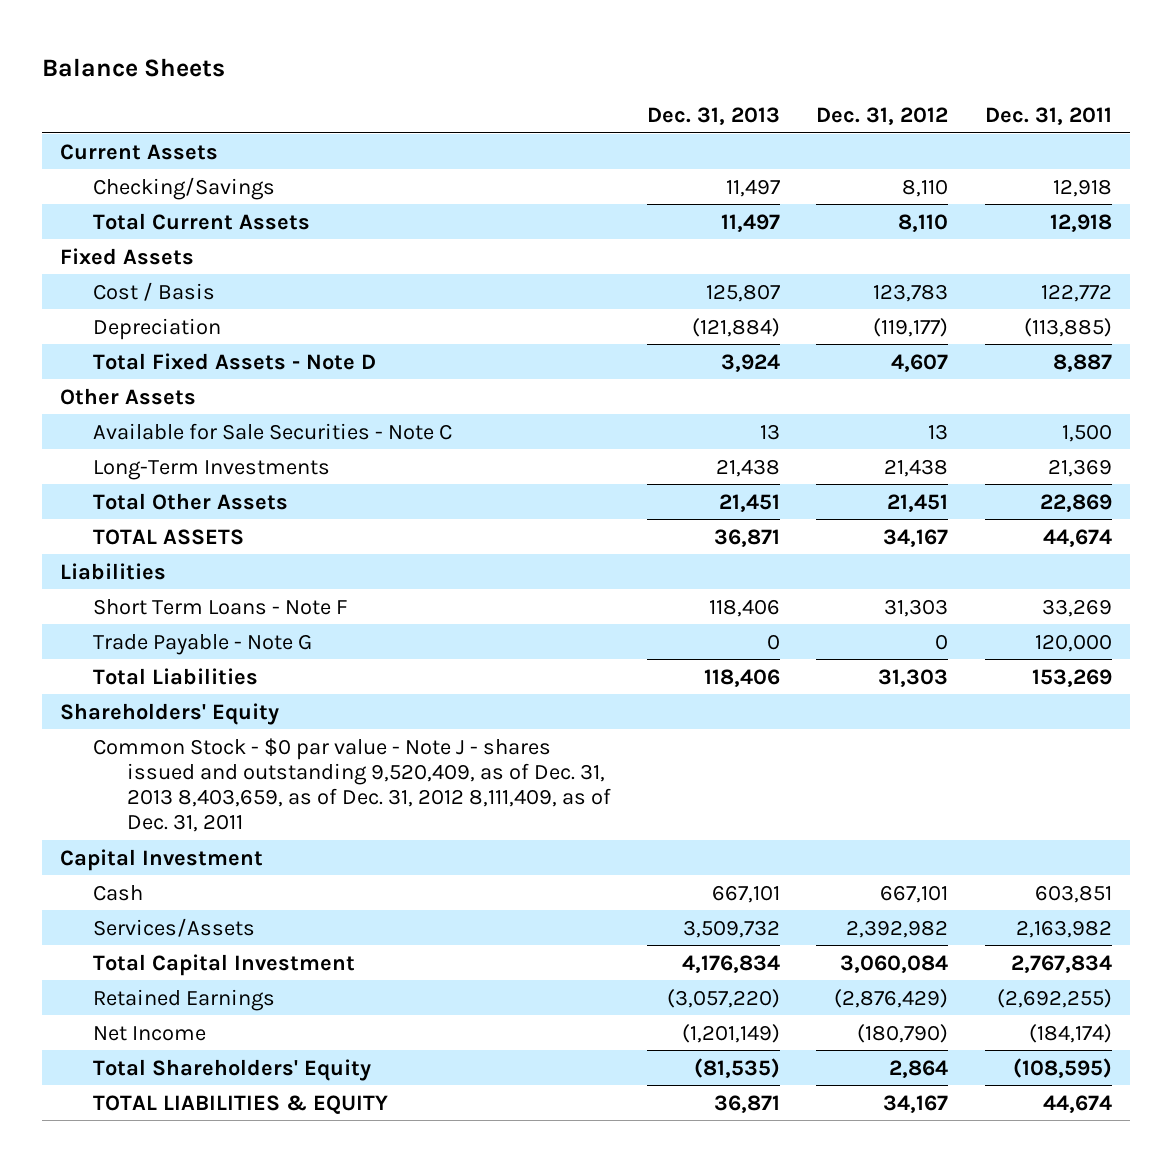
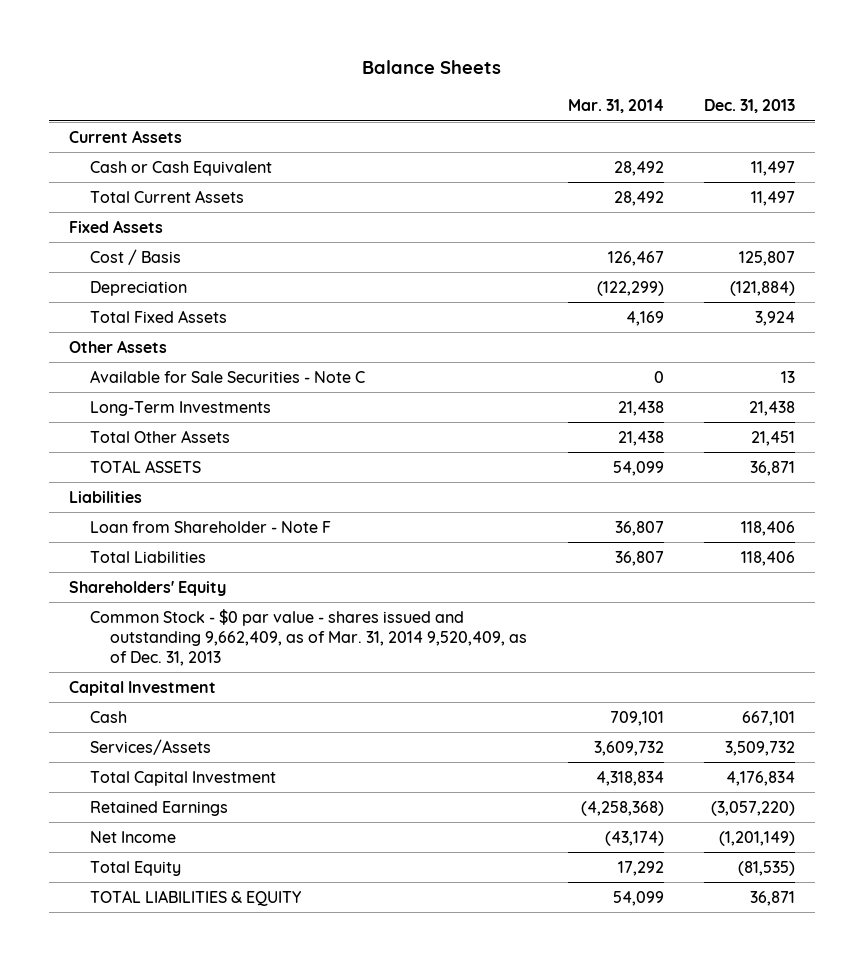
[816,107,949,126] Dec. 31, 2012 -> none
[984,107,1112,126] Dec. 31, 2011 -> none
none -> [567,99,664,114] Mar. 31, 2014
[93,176,276,200] Checking/Savings -> [89,160,272,176] Cash or Cash Equivalent
[93,352,377,370] Total Fixed Assets - Note D -> [89,309,227,323] Total Fixed Assets
[93,633,313,655] Trade Payable - Note G -> none
[93,598,349,615] Short Term Loans - Note F -> [89,520,331,533] Loan from Shareholder - Note F
[93,737,611,833] Common Stock - $0 par value - Note J - shares issued and outstanding 9,520,409, as of Dec. 31, 2013 8,403,659, as of Dec. 31, 2012 8,111,409, as of Dec. 31, 2011 -> [89,608,528,666] Common Stock - $0 par value - shares issued and outstanding 9,662,409, as of Mar. 31, 2014 9,520,409, as of Dec. 31, 2013
[93,1058,372,1081] Total Shareholders' Equity -> [89,860,181,876] Total Equity

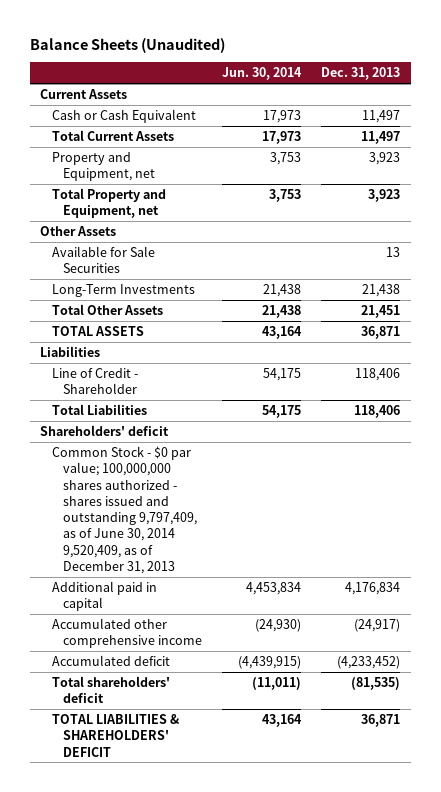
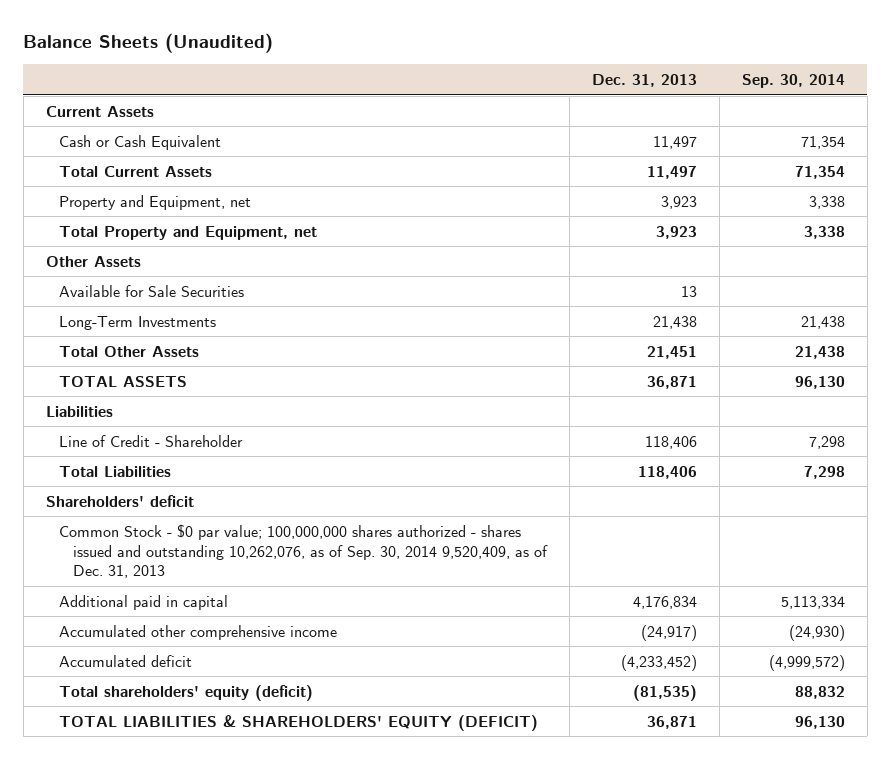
[222,67,303,81] Jun. 30, 2014 -> none
none -> [741,73,845,88] Sep. 30, 2014
[51,446,198,574] Common Stock - $0 par value; 100,000,000 shares authorized - shares issued and outstanding 9,797,409, as of June 30, 2014 9,520,409, as of December 31, 2013 -> [59,523,548,579] Common Stock - $0 par value; 100,000,000 shares authorized - shares issued and outstanding 10,262,076, as of Sep. 30, 2014 9,520,409, as of Dec. 31, 2013
[51,676,170,704] Total shareholders' deficit -> [59,684,314,701] Total shareholders' equity (deficit)
[51,714,179,757] TOTAL LIABILITIES & SHAREHOLDERS' DEFICIT -> [59,714,539,731] TOTAL LIABILITIES & SHAREHOLDERS' EQUITY (DEFICIT)

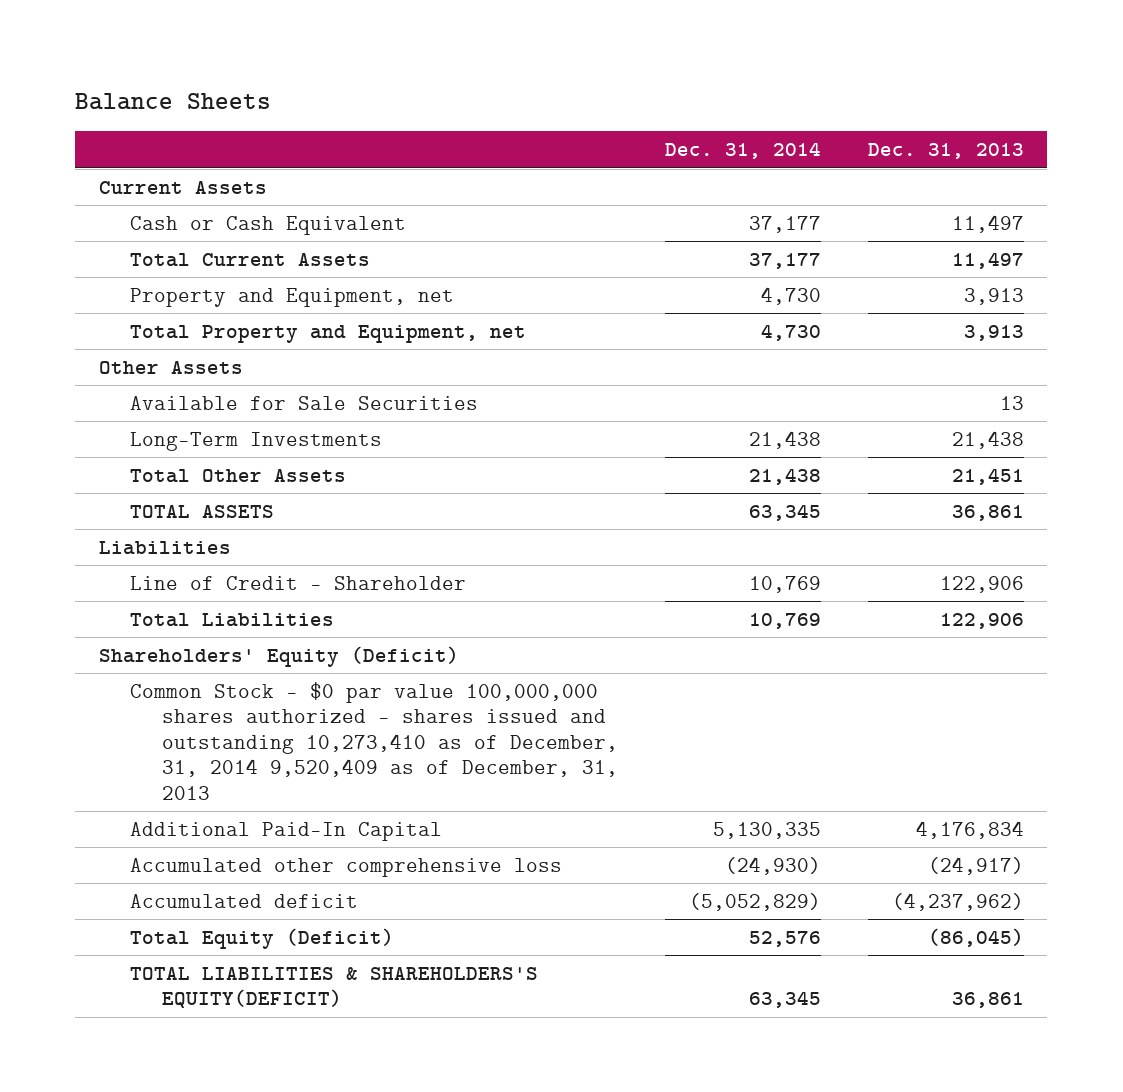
[23,33,274,54] Balance Sheets (Unaudited) -> [75,93,272,111] Balance Sheets
[741,73,845,88] Sep. 30, 2014 -> none
none -> [665,142,822,160] Dec. 31, 2014
[660,195,697,209] 3,923 -> [963,287,1024,305] 3,913
[655,225,697,239] 3,923 -> [963,324,1024,341] 3,913
[646,375,697,389] 36,871 -> [951,504,1024,521] 36,861
[644,435,697,449] 118,406 -> [939,575,1024,593] 122,906
[637,465,697,479] 118,406 -> [939,612,1024,629] 122,906
[45,494,194,507] Shareholders' deficit -> [98,645,459,667] Shareholders' Equity (Deficit)
[59,523,548,579] Common Stock - $0 par value; 100,000,000 shares authorized - shares issued and outstanding 10,262,076, as of Sep. 30, 2014 9,520,409, as of Dec. 31, 2013 -> [130,681,619,800] Common Stock - $0 par value 100,000,000 shares authorized - shares issued and outstanding 10,273,410 as of December, 31, 2014 9,520,409 as of December, 31, 2013
[59,594,229,610] Additional paid in capital -> [130,821,443,841] Additional Paid-In Capital
[59,624,338,640] Accumulated other comprehensive income -> [130,857,563,877] Accumulated other comprehensive loss
[620,654,697,671] (4,233,452) -> [891,892,1024,911] (4,237,962)
[59,684,314,701] Total shareholders' equity (deficit) -> [130,927,395,949] Total Equity (Deficit)
[632,684,697,701] (81,535) -> [927,927,1024,947] (86,045)
[59,714,539,731] TOTAL LIABILITIES & SHAREHOLDERS' EQUITY (DEFICIT) -> [130,966,539,1009] TOTAL LIABILITIES & SHAREHOLDERS'S EQUITY(DEFICIT)
[646,715,697,729] 36,871 -> [951,992,1024,1009] 36,861

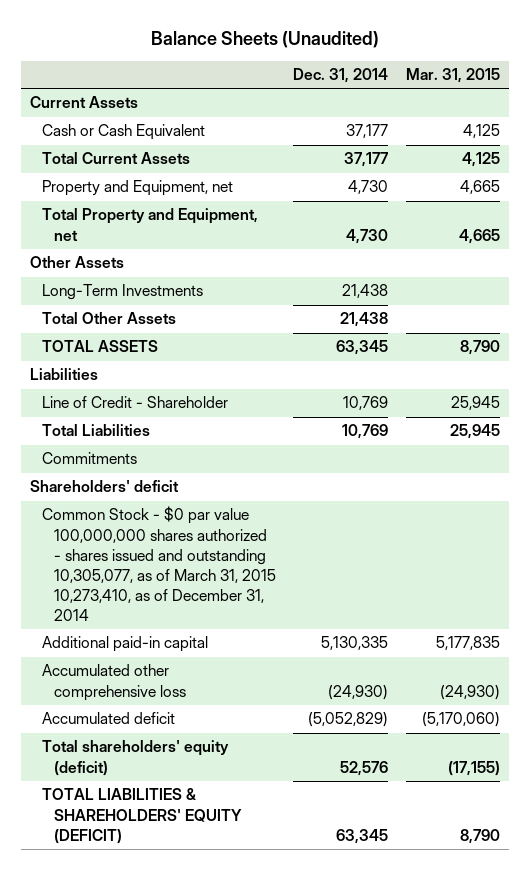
[75,93,272,111] Balance Sheets -> [150,31,379,49] Balance Sheets (Unaudited)
[867,143,1024,160] Dec. 31, 2013 -> none
none -> [405,68,500,84] Mar. 31, 2015
[130,395,479,410] Available for Sale Securities -> none
none -> [41,452,137,465] Commitments
[98,645,459,667] Shareholders' Equity (Deficit) -> [29,480,179,493] Shareholders' deficit
[130,681,619,800] Common Stock - $0 par value 100,000,000 shares authorized - shares issued and outstanding 10,273,410 as of December, 31, 2014 9,520,409 as of December, 31, 2013 -> [41,506,276,621] Common Stock - $0 par value 100,000,000 shares authorized - shares issued and outstanding 10,305,077, as of March 31, 2015 10,273,410, as of December 31, 2014
[130,821,443,841] Additional Paid-In Capital -> [41,636,208,653] Additional paid-in capital
[130,927,395,949] Total Equity (Deficit) -> [41,740,229,776] Total shareholders' equity (deficit)
[130,966,539,1009] TOTAL LIABILITIES & SHAREHOLDERS'S EQUITY(DEFICIT) -> [41,788,242,844] TOTAL LIABILITIES & SHAREHOLDERS' EQUITY (DEFICIT)

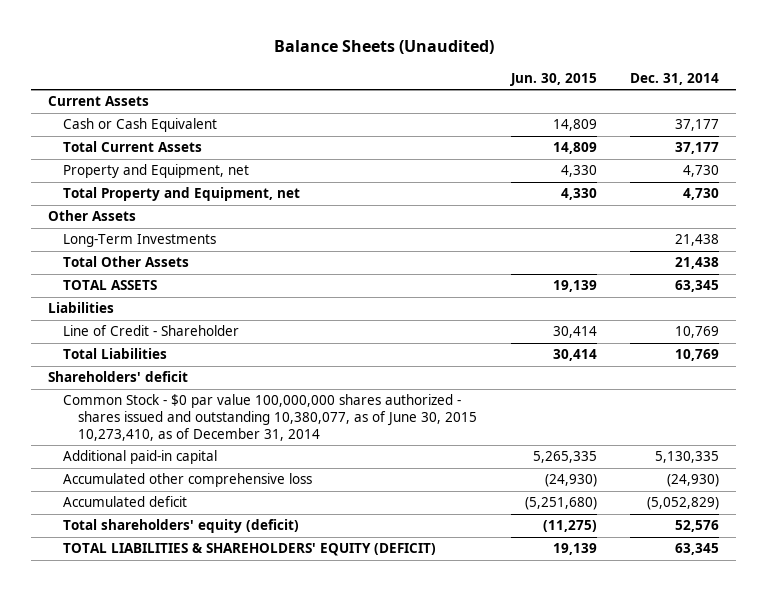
[405,68,500,84] Mar. 31, 2015 -> none
none -> [509,72,597,86] Jun. 30, 2015
[41,452,137,465] Commitments -> none
[41,506,276,621] Common Stock - $0 par value 100,000,000 shares authorized - shares issued and outstanding 10,305,077, as of March 31, 2015 10,273,410, as of December 31, 2014 -> [62,394,477,441] Common Stock - $0 par value 100,000,000 shares authorized - shares issued and outstanding 10,380,077, as of June 30, 2015 10,273,410, as of December 31, 2014

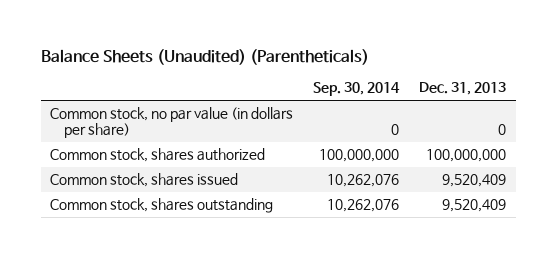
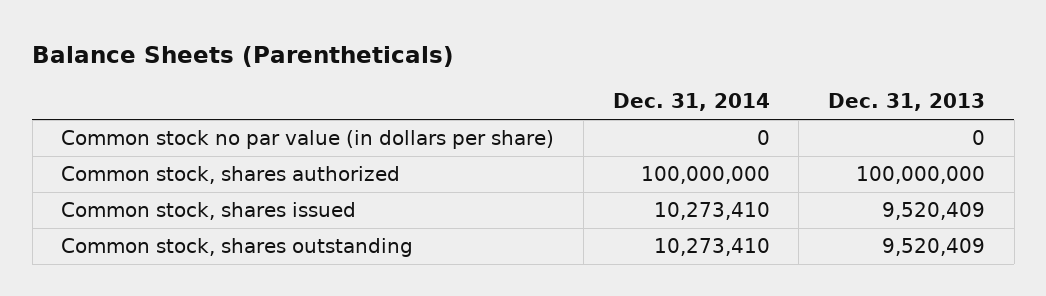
[40,48,369,65] Balance Sheets (Unaudited) (Parentheticals) -> [32,46,455,68] Balance Sheets (Parentheticals)
[313,82,401,97] Sep. 30, 2014 -> none
none -> [612,93,770,112] Dec. 31, 2014
[50,107,294,139] Common stock, no par value (in dollars per share) -> [61,130,555,150] Common stock no par value (in dollars per share)

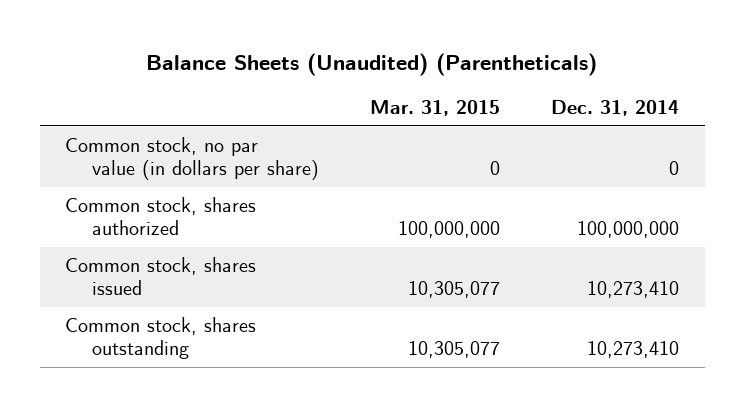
[32,46,455,68] Balance Sheets (Parentheticals) -> [146,52,598,76] Balance Sheets (Unaudited) (Parentheticals)
[828,93,986,112] Dec. 31, 2013 -> none
none -> [370,100,501,117] Mar. 31, 2015
[61,130,555,150] Common stock no par value (in dollars per share) -> [64,137,320,181] Common stock, no par value (in dollars per share)

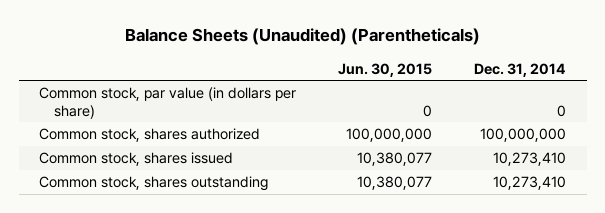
[370,100,501,117] Mar. 31, 2015 -> none
none -> [338,62,433,77] Jun. 30, 2015
[64,137,320,181] Common stock, no par value (in dollars per share) -> [39,87,297,119] Common stock, par value (in dollars per share)

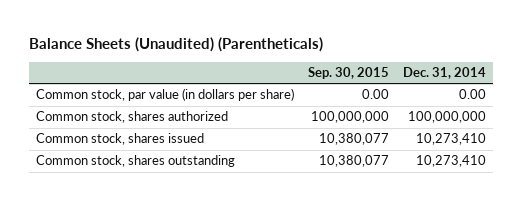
[338,62,433,77] Jun. 30, 2015 -> none
none -> [308,67,390,80] Sep. 30, 2015
[556,104,566,117] 0 -> [459,89,487,100] 0.00

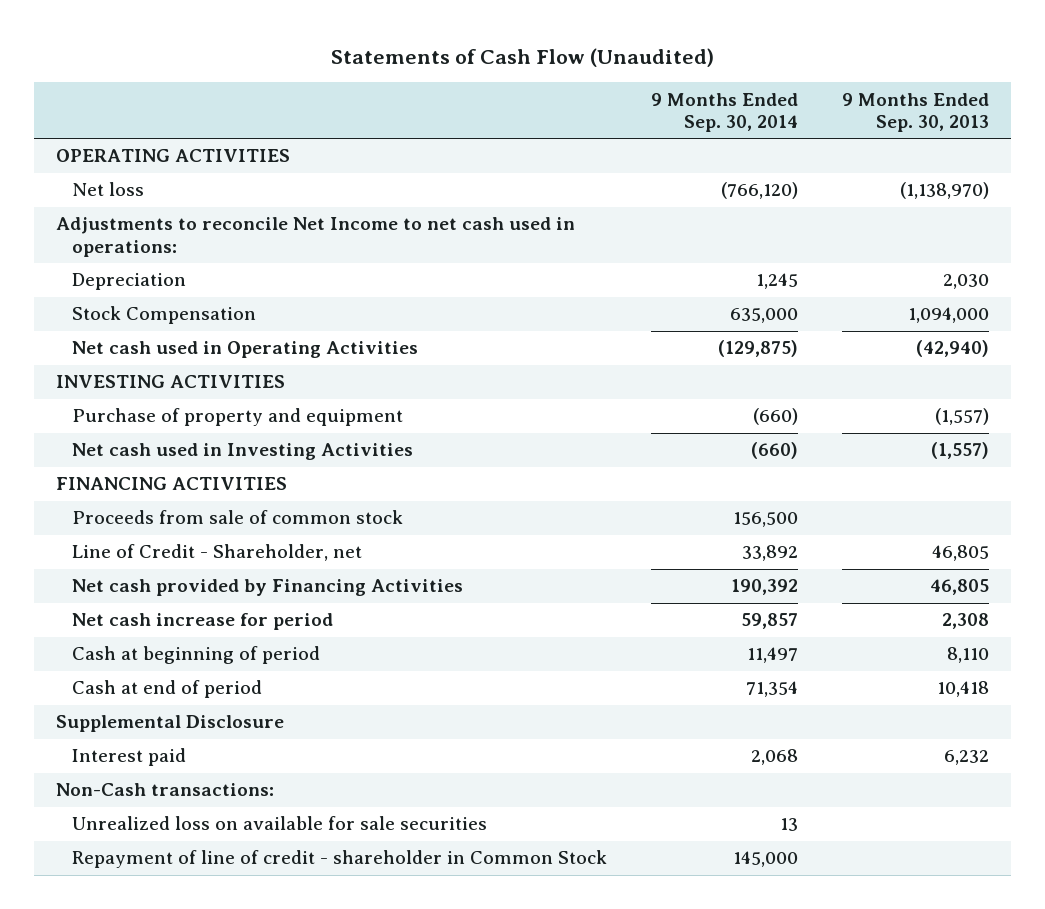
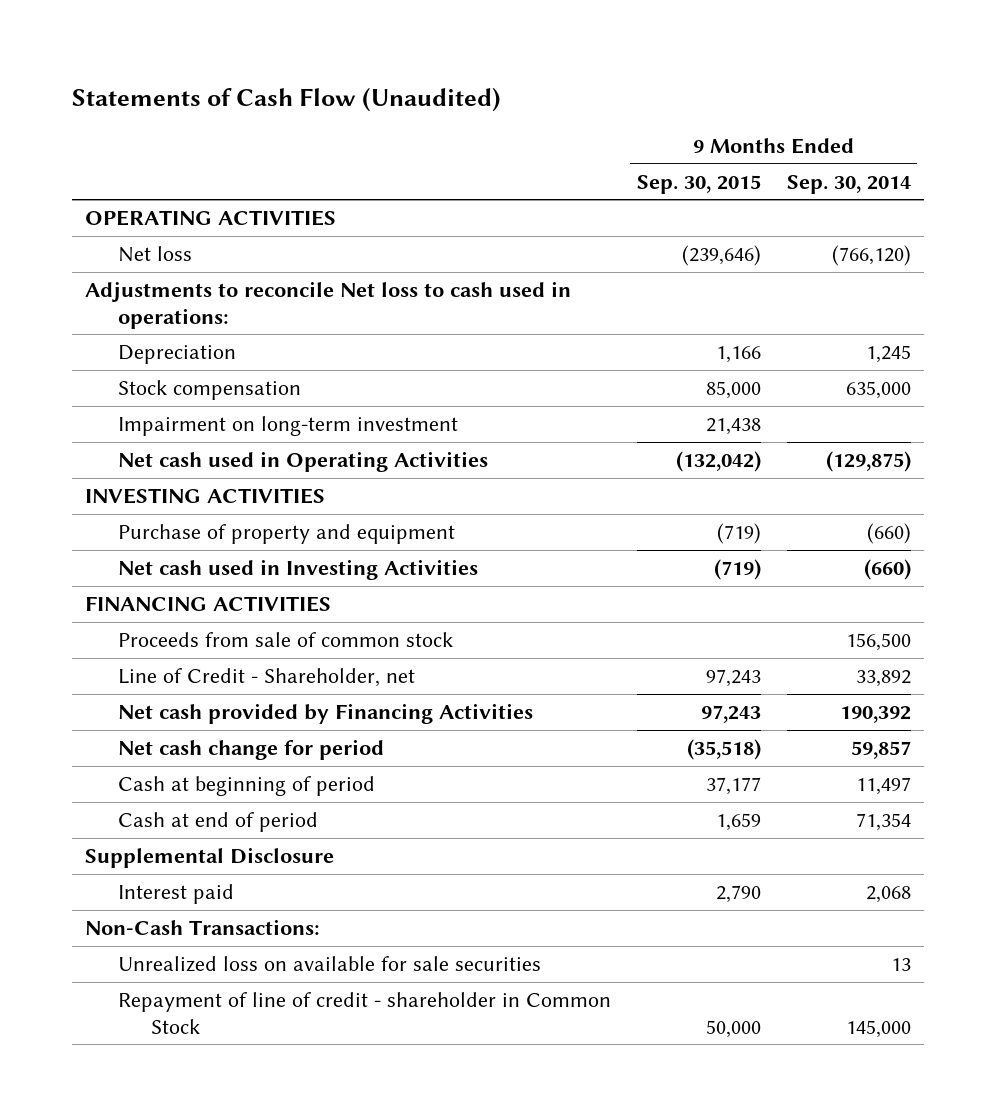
[842,92,990,133] 9 Months Ended Sep. 30, 2013 -> none
none -> [636,174,761,194] Sep. 30, 2015
[56,217,576,257] Adjustments to reconcile Net Income to net cash used in operations: -> [84,280,571,329] Adjustments to reconcile Net loss to cash used in operations:
[72,306,257,325] Stock Compensation -> [117,379,301,400] Stock compensation
none -> [117,415,458,436] Impairment on long-term investment
[72,613,334,631] Net cash increase for period -> [117,738,384,760] Net cash change for period
[56,783,275,797] Non-Cash transactions: -> [84,918,320,935] Non-Cash Transactions:

